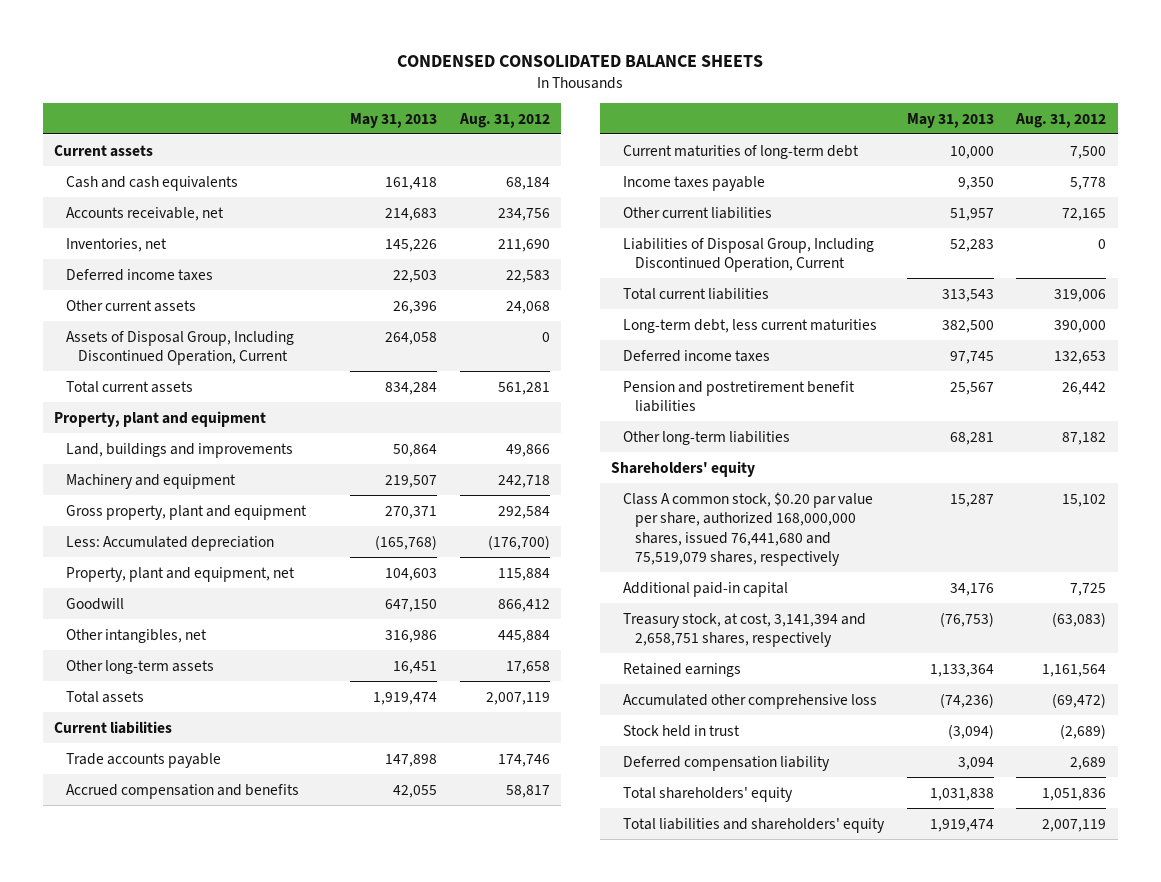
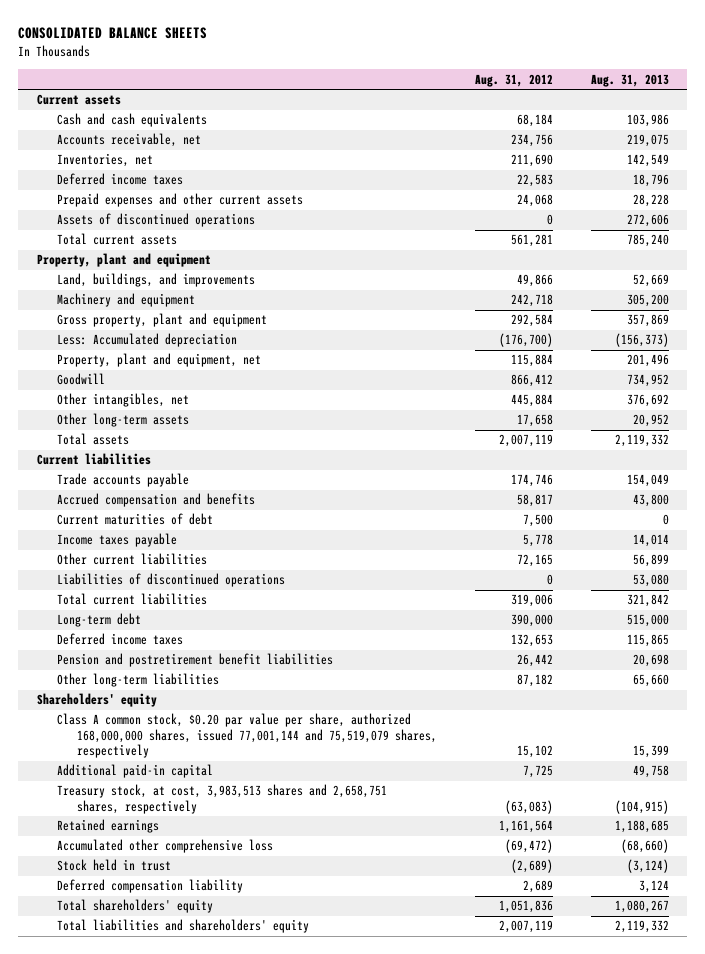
[397,54,764,67] CONDENSED CONSOLIDATED BALANCE SHEETS -> [17,27,207,40] CONSOLIDATED BALANCE SHEETS
[349,112,437,128] May 31, 2013 -> none
none -> [590,73,669,87] Aug. 31, 2013
[65,299,196,312] Other current assets -> [56,193,303,208] Prepaid expenses and other current assets
[65,330,294,366] Assets of Disposal Group, Including Discontinued Operation, Current -> [56,213,255,228] Assets of discontinued operations
[65,442,293,458] Land, buildings and improvements -> [56,273,255,288] Land, buildings, and improvements
[622,144,859,159] Current maturities of long-term debt -> [56,513,213,526] Current maturities of debt
[622,237,874,273] Liabilities of Disposal Group, Including Discontinued Operation, Current -> [56,573,285,588] Liabilities of discontinued operations
[622,318,877,333] Long-term debt, less current maturities -> [56,613,141,628] Long-term debt
[622,491,873,567] Class A common stock, $0.20 par value per share, authorized 168,000,000 shares, issued 76,441,680 and 75,519,079 shares, respectively -> [56,713,438,759] Class A common stock, $0.20 par value per share, authorized 168,000,000 shares, issued 77,001,144 and 75,519,079 shares, respectively
[622,612,866,648] Treasury stock, at cost, 3,141,394 and 2,658,751 shares, respectively -> [56,784,387,814] Treasury stock, at cost, 3,983,513 shares and 2,658,751 shares, respectively

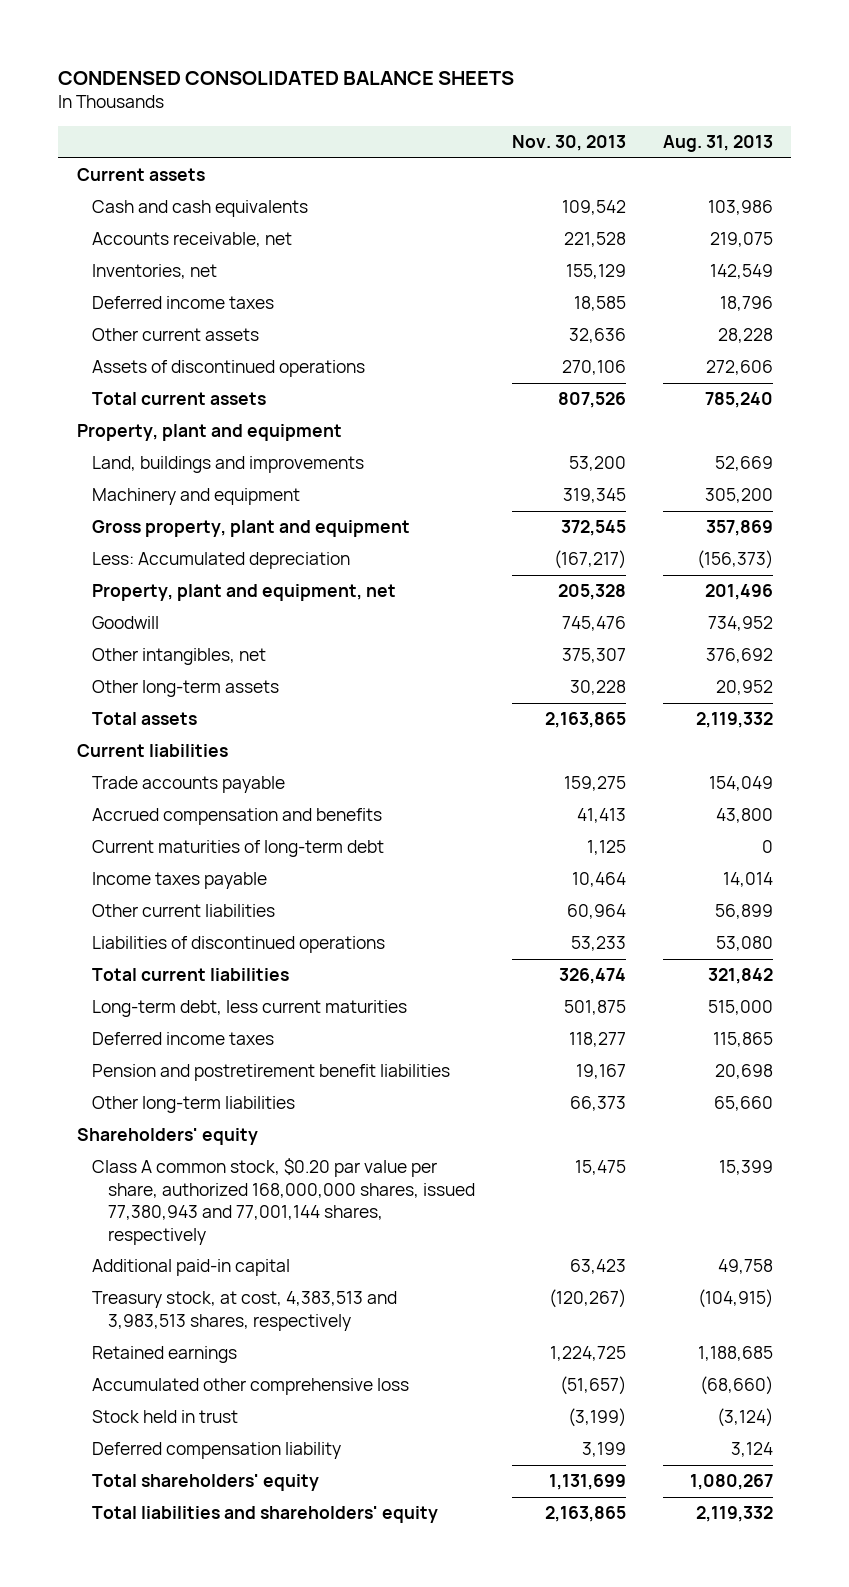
[17,27,207,40] CONSOLIDATED BALANCE SHEETS -> [58,70,515,85] CONDENSED CONSOLIDATED BALANCE SHEETS
[474,73,553,87] Aug. 31, 2012 -> none
none -> [511,135,626,152] Nov. 30, 2013
[56,193,303,208] Prepaid expenses and other current assets -> [92,328,260,342] Other current assets
[56,273,255,288] Land, buildings, and improvements -> [92,456,365,474] Land, buildings and improvements
[56,513,213,526] Current maturities of debt -> [92,840,385,858] Current maturities of long-term debt
[56,613,141,628] Long-term debt -> [92,1000,408,1018] Long-term debt, less current maturities
[56,713,438,759] Class A common stock, $0.20 par value per share, authorized 168,000,000 shares, issued 77,001,144 and 75,519,079 shares, respectively -> [92,1158,475,1245] Class A common stock, $0.20 par value per share, authorized 168,000,000 shares, issued 77,380,943 and 77,001,144 shares, respectively
[56,784,387,814] Treasury stock, at cost, 3,983,513 shares and 2,658,751 shares, respectively -> [92,1291,398,1331] Treasury stock, at cost, 4,383,513 and 3,983,513 shares, respectively

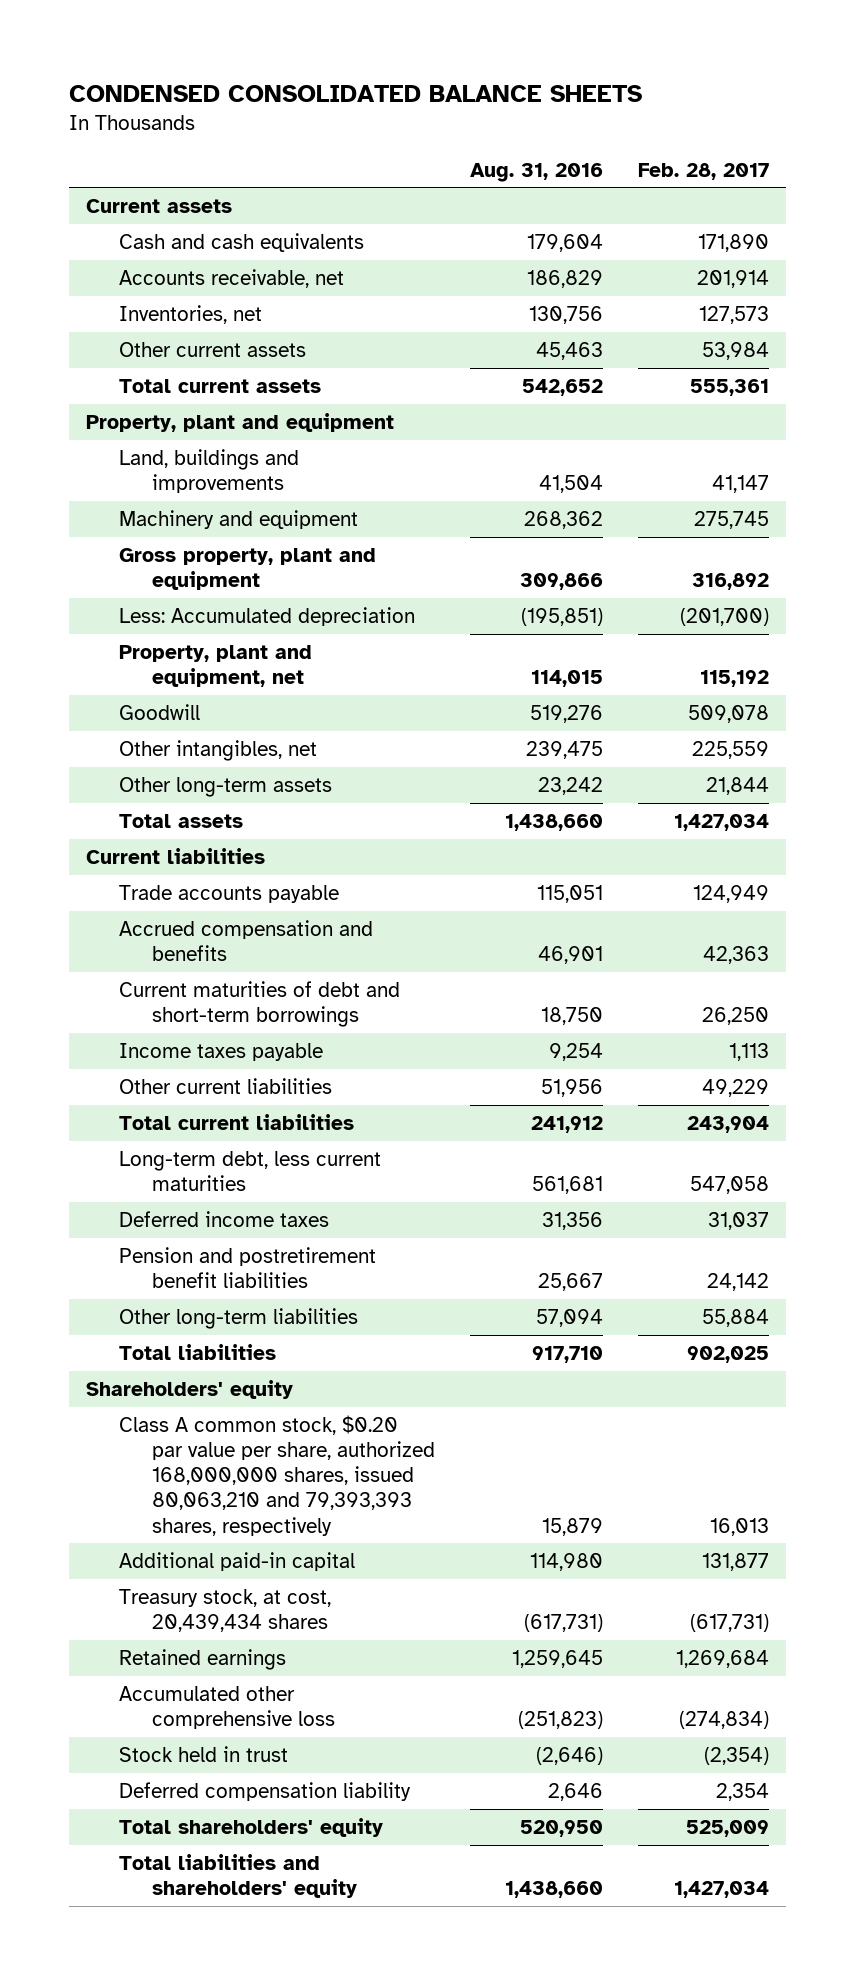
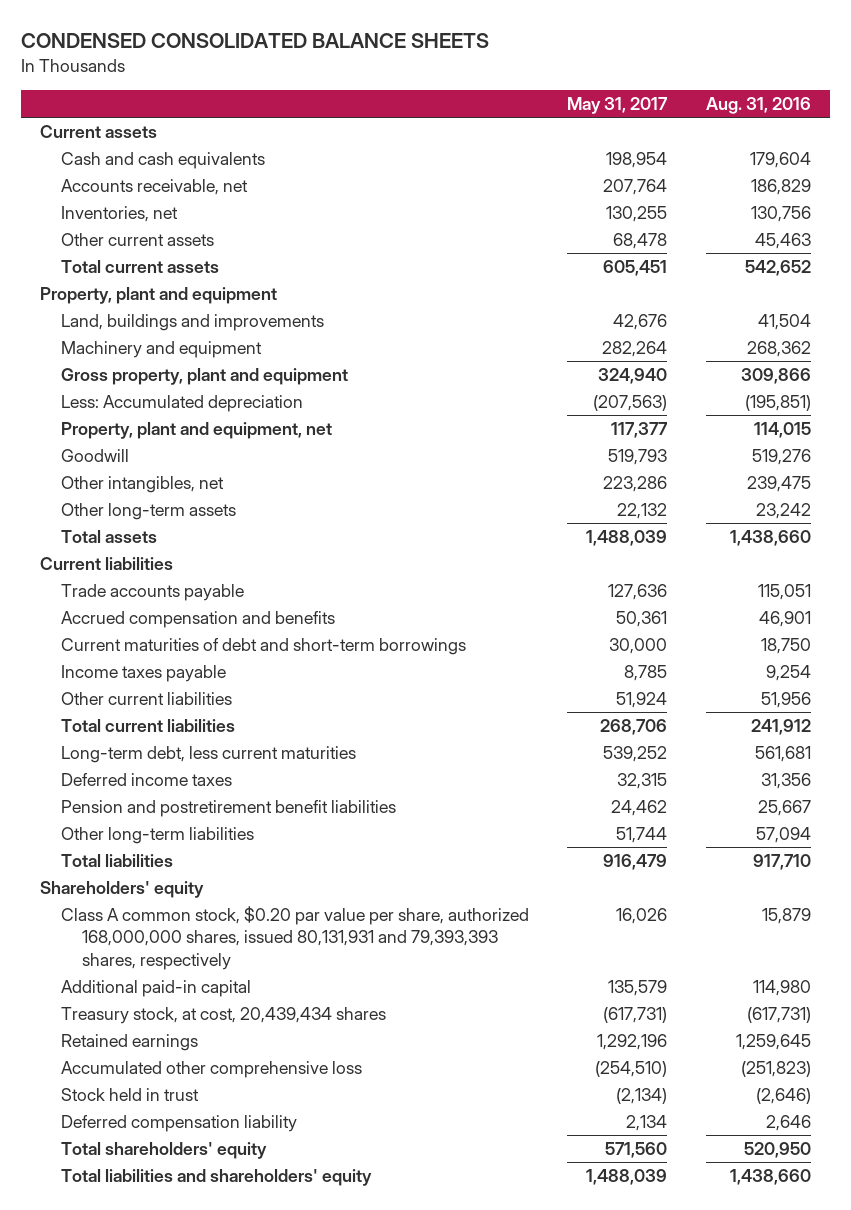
[637,162,769,180] Feb. 28, 2017 -> none
none -> [567,96,669,114] May 31, 2017
[119,1414,436,1536] Class A common stock, $0.20 par value per share, authorized 168,000,000 shares, issued 80,063,210 and 79,393,393 shares, respectively -> [61,906,530,970] Class A common stock, $0.20 par value per share, authorized 168,000,000 shares, issued 80,131,931 and 79,393,393 shares, respectively

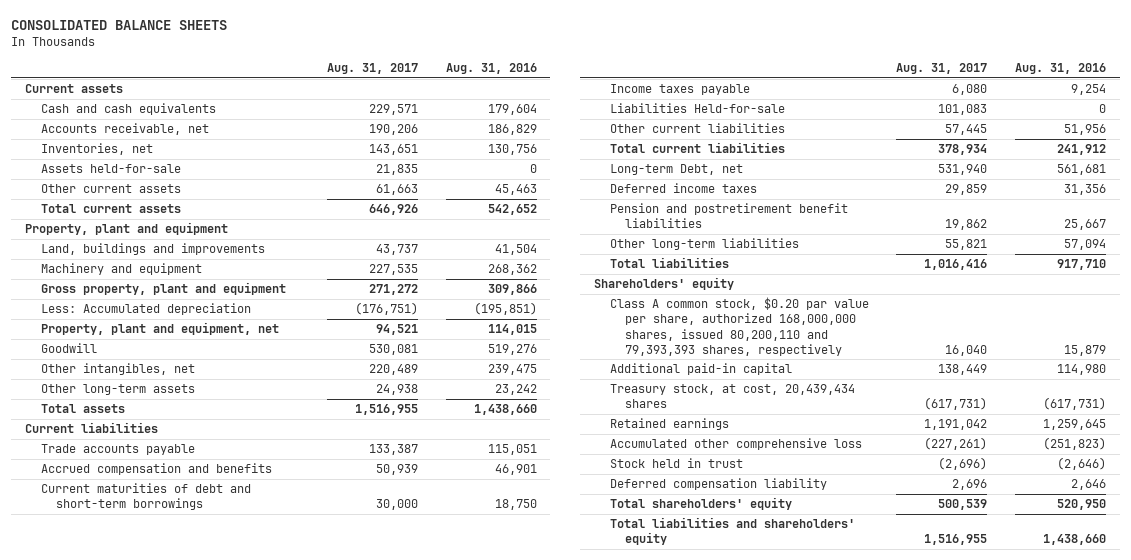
[21,33,490,49] CONDENSED CONSOLIDATED BALANCE SHEETS -> [11,19,228,30] CONSOLIDATED BALANCE SHEETS
[567,96,669,114] May 31, 2017 -> none
none -> [327,63,419,75] Aug. 31, 2017
none -> [40,164,181,174] Assets held-for-sale
none -> [609,103,785,114] Liabilities Held-for-sale
[61,746,357,764] Long-term debt, less current maturities -> [609,164,743,176] Long-term Debt, net
[61,906,530,970] Class A common stock, $0.20 par value per share, authorized 168,000,000 shares, issued 80,131,931 and 79,393,393 shares, respectively -> [609,297,869,357] Class A common stock, $0.20 par value per share, authorized 168,000,000 shares, issued 80,200,110 and 79,393,393 shares, respectively

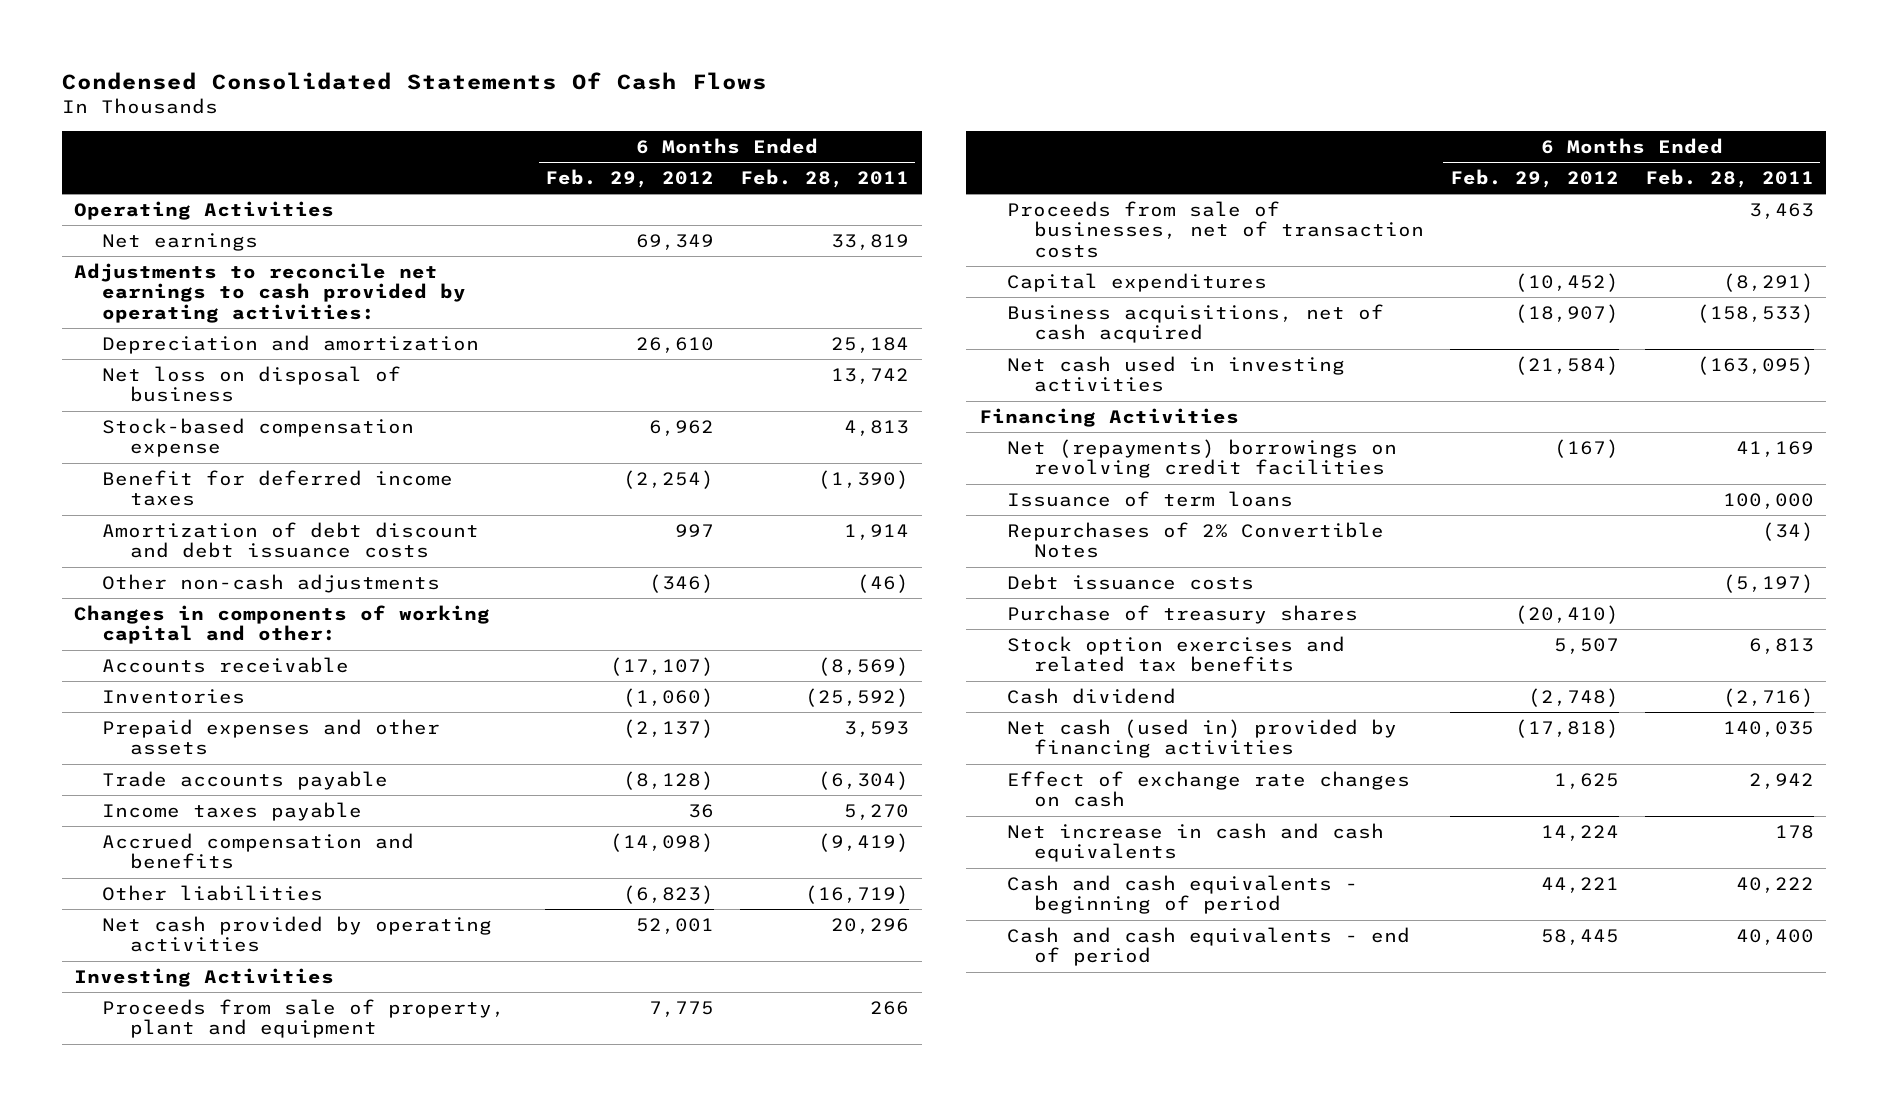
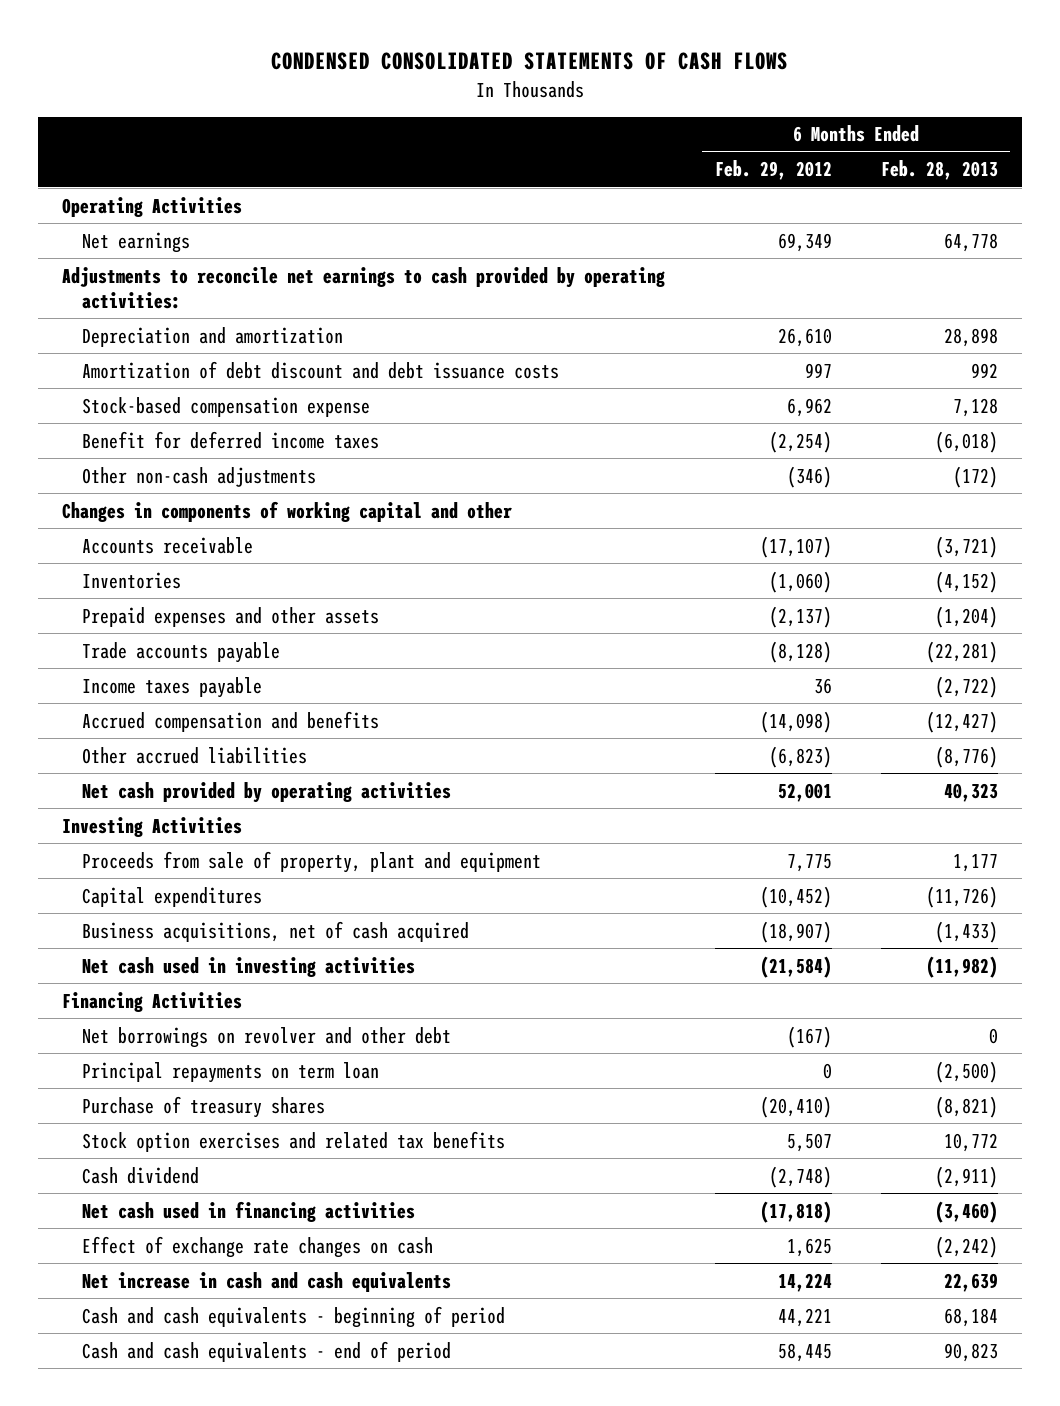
[61,72,767,91] Condensed Consolidated Statements Of Cash Flows -> [271,52,789,71] CONDENSED CONSOLIDATED STATEMENTS OF CASH FLOWS
[739,168,909,188] Feb. 28, 2011 -> none
none -> [880,160,998,181] Feb. 28, 2013
[101,365,401,403] Net loss on disposal of business -> none
[101,521,479,559] Amortization of debt discount and debt issuance costs -> [81,360,559,379] Amortization of debt discount and debt issuance costs
[74,604,491,645] Changes in components of working capital and other: -> [62,500,513,522] Changes in components of working capital and other
[101,884,323,901] Other liabilities -> [81,746,307,764] Other accrued liabilities
[1006,200,1425,259] Proceeds from sale of businesses, net of transaction costs -> none
[1006,490,1293,507] Issuance of term loans -> none
[1006,521,1384,559] Repurchases of 2% Convertible Notes -> none
[1006,573,1254,590] Debt issuance costs -> none
[1006,438,1397,479] Net (repayments) borrowings on revolving credit facilities -> [81,1026,451,1048] Net borrowings on revolver and other debt
none -> [81,1061,379,1083] Principal repayments on term loan
[1006,718,1397,759] Net cash (used in) provided by financing activities -> [81,1200,415,1222] Net cash used in financing activities

